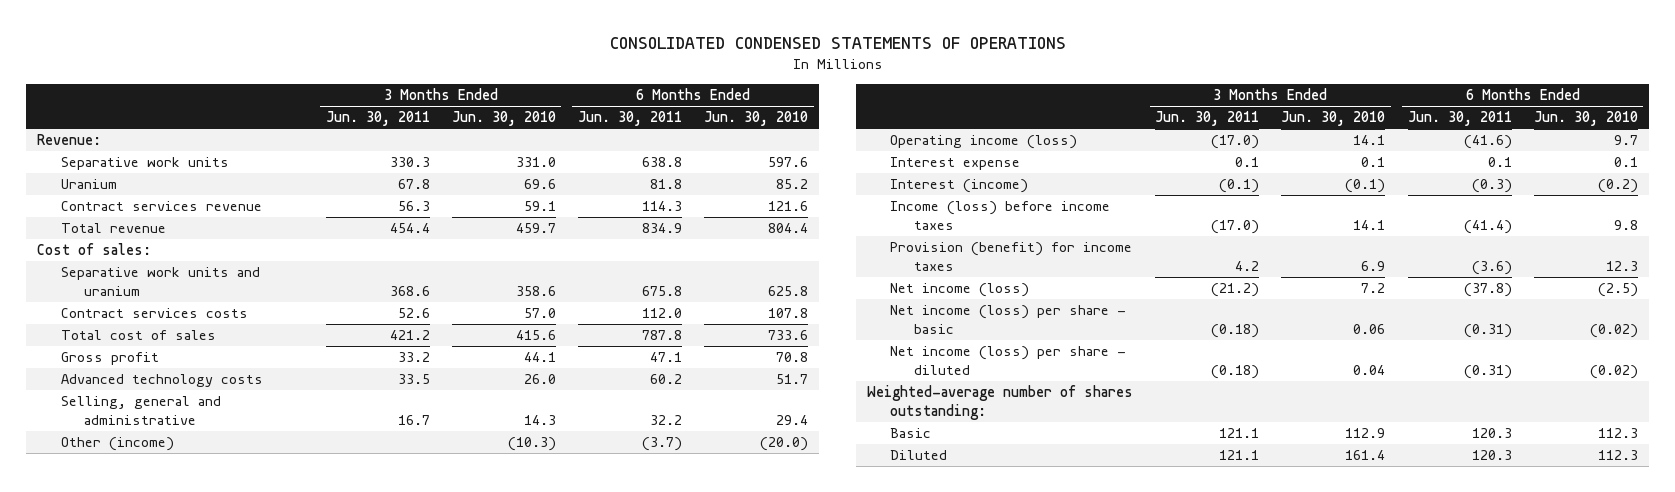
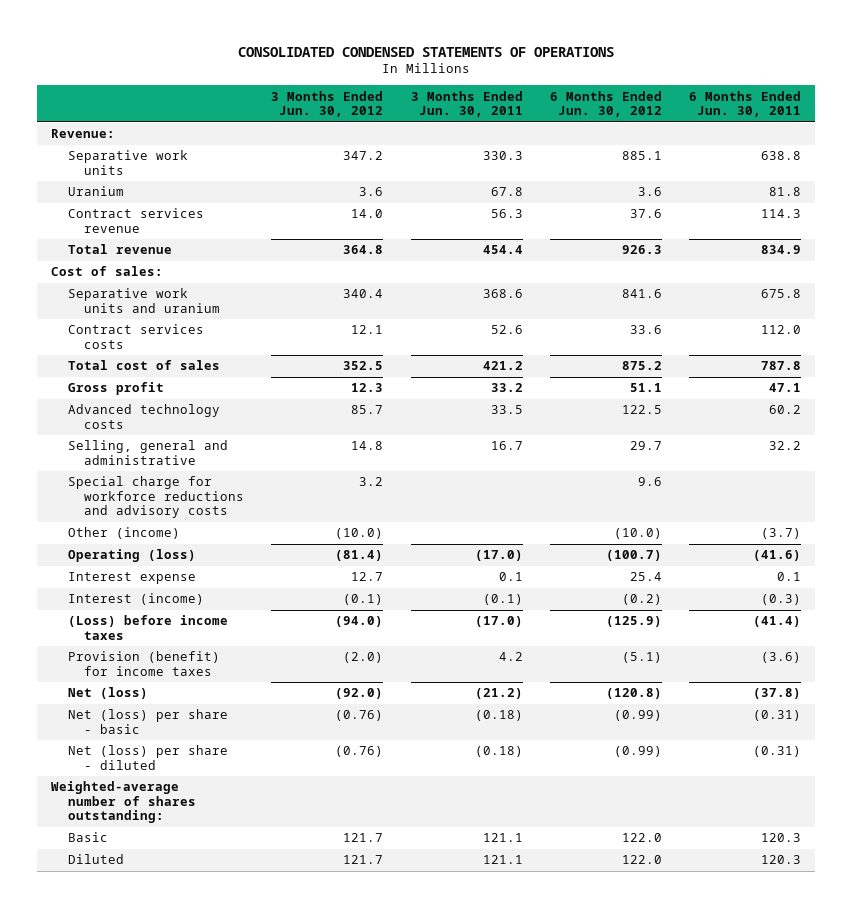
[451,111,556,127] Jun. 30, 2010 -> none
[704,111,809,127] Jun. 30, 2010 -> none
none -> [271,90,384,118] 3 Months Ended Jun. 30, 2012
none -> [550,90,663,118] 6 Months Ended Jun. 30, 2012
none -> [67,476,245,518] Special charge for workforce reductions and advisory costs
[890,135,1078,150] Operating income (loss) -> [67,549,196,563] Operating (loss)
[890,201,1111,230] Income (loss) before income taxes -> [67,615,228,640] (Loss) before income taxes
[890,283,1030,298] Net income (loss) -> [67,687,148,700] Net (loss)
[890,305,1127,334] Net income (loss) per share - basic -> [67,709,228,734] Net (loss) per share - basic
[890,346,1127,375] Net income (loss) per share - diluted -> [67,745,228,770] Net (loss) per share - diluted

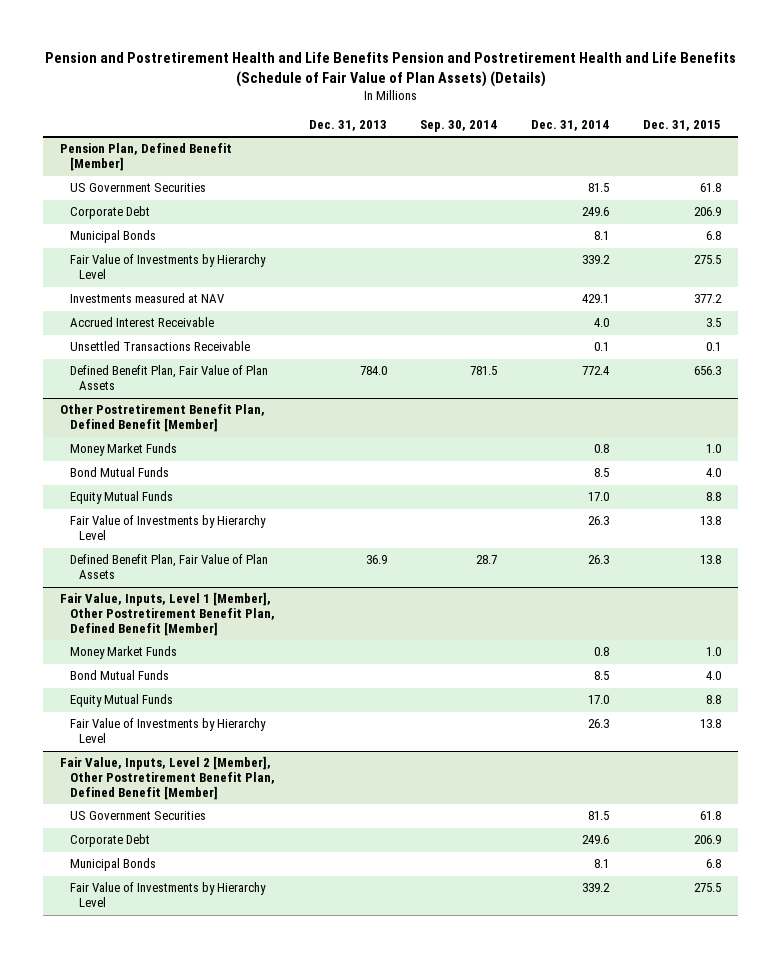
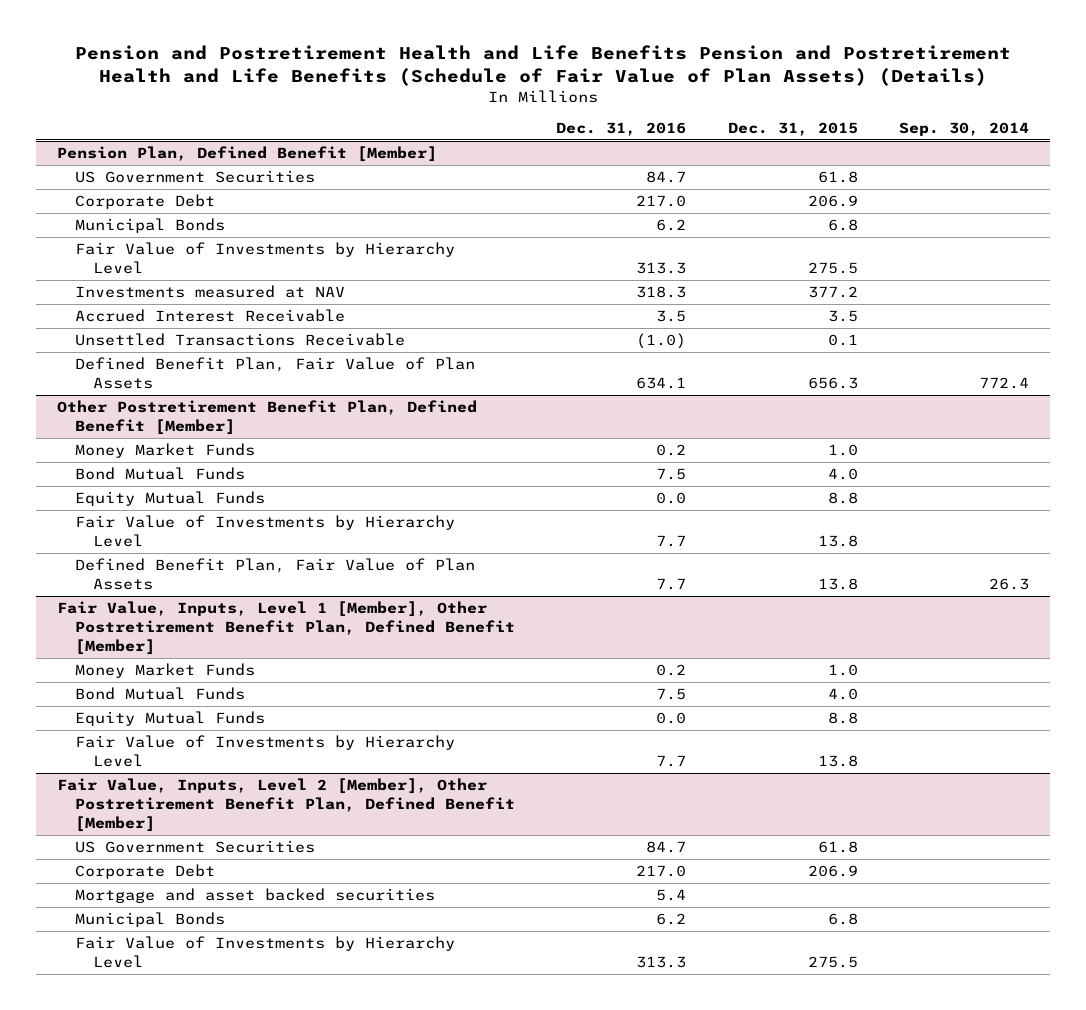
[308,120,387,132] Dec. 31, 2013 -> none
[531,120,610,132] Dec. 31, 2014 -> none
none -> [556,122,687,137] Dec. 31, 2016
[470,366,498,376] 781.5 -> [979,376,1030,389] 772.4
[476,555,498,565] 28.7 -> [989,577,1030,590] 26.3
none -> [75,887,436,903] Mortgage and asset backed securities

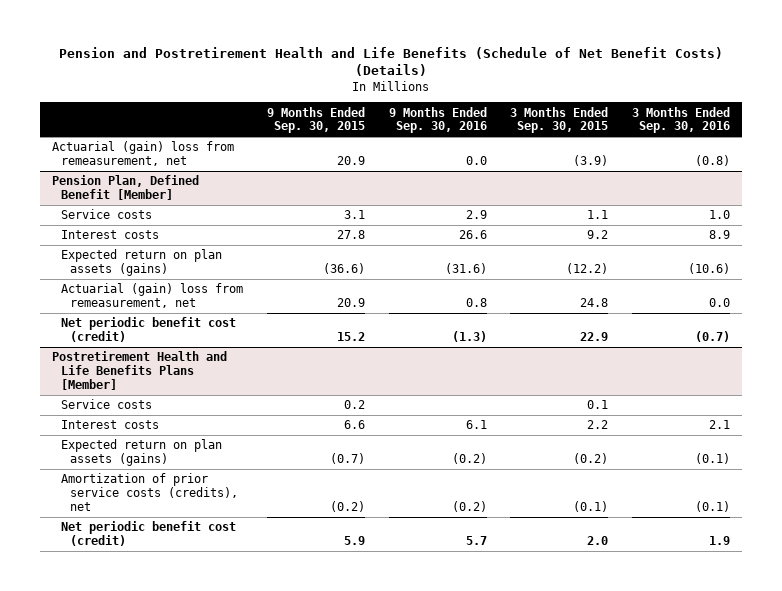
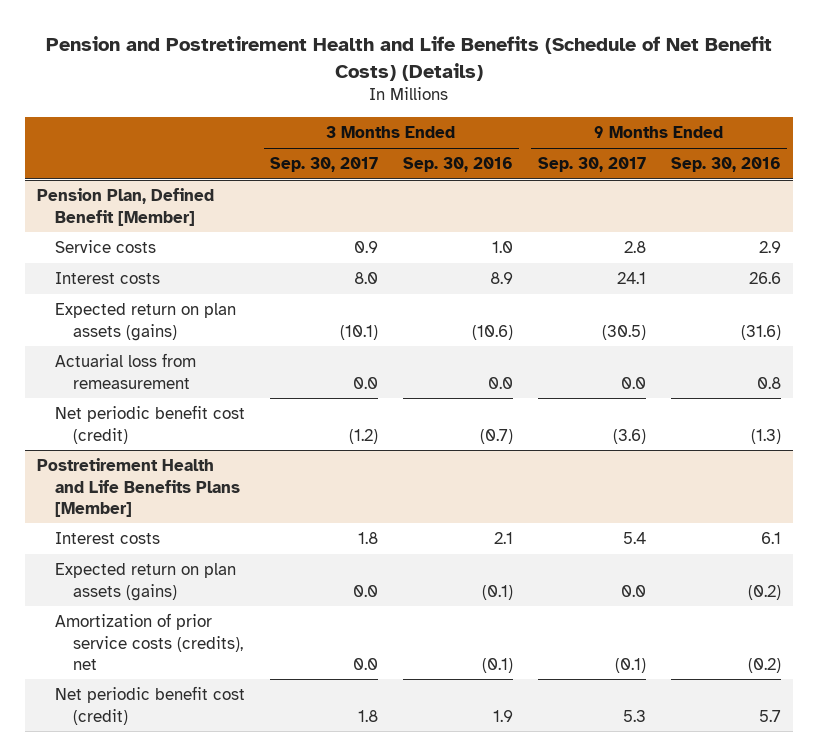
[266,106,365,134] 9 Months Ended Sep. 30, 2015 -> none
[510,106,609,134] 3 Months Ended Sep. 30, 2015 -> none
none -> [269,157,378,173] Sep. 30, 2017
none -> [537,157,646,173] Sep. 30, 2017
[51,141,234,167] Actuarial (gain) loss from remeasurement, net -> none
[61,283,244,309] Actuarial (gain) loss from remeasurement, net -> [55,353,197,389] Actuarial loss from remeasurement
[61,399,153,410] Service costs -> none

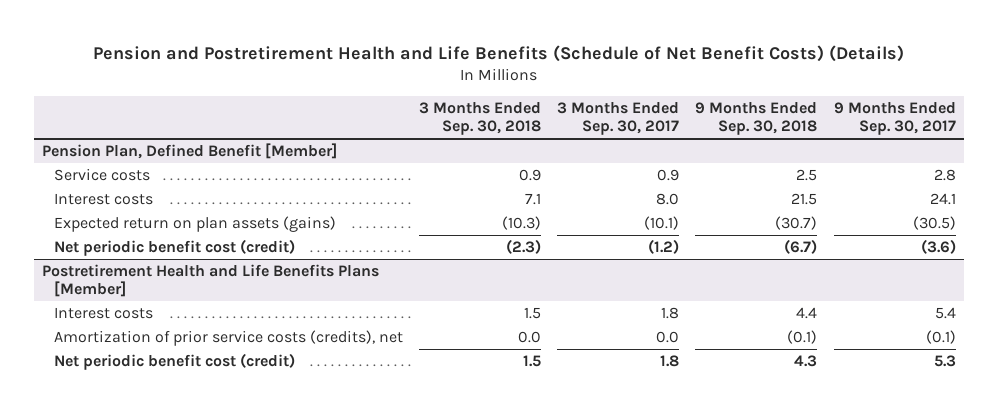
[402,157,513,173] Sep. 30, 2016 -> none
[670,157,781,173] Sep. 30, 2016 -> none
none -> [419,101,542,136] 3 Months Ended Sep. 30, 2018
none -> [695,101,818,136] 9 Months Ended Sep. 30, 2018
[55,353,197,389] Actuarial loss from remeasurement -> none
[55,563,237,601] Expected return on plan assets (gains) -> none

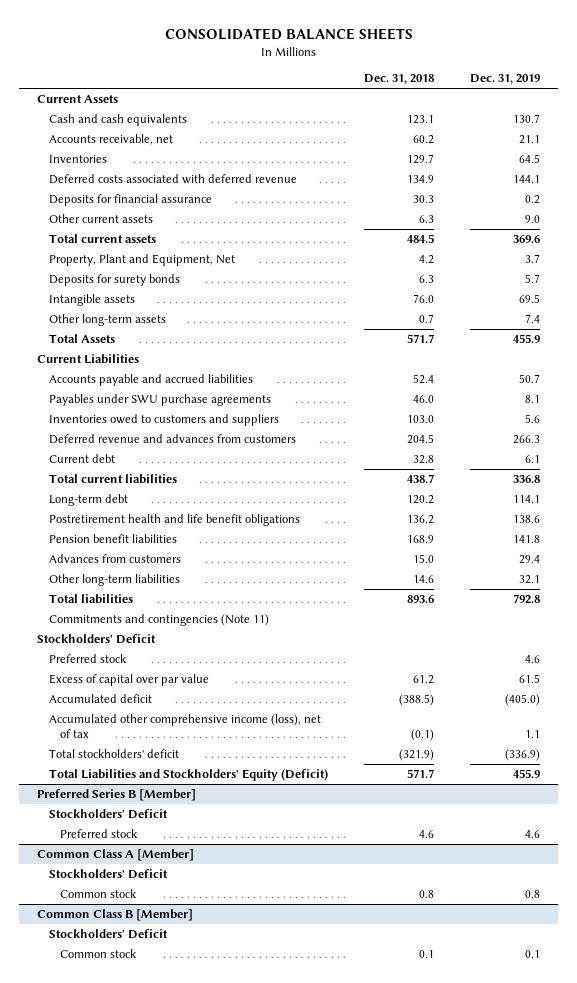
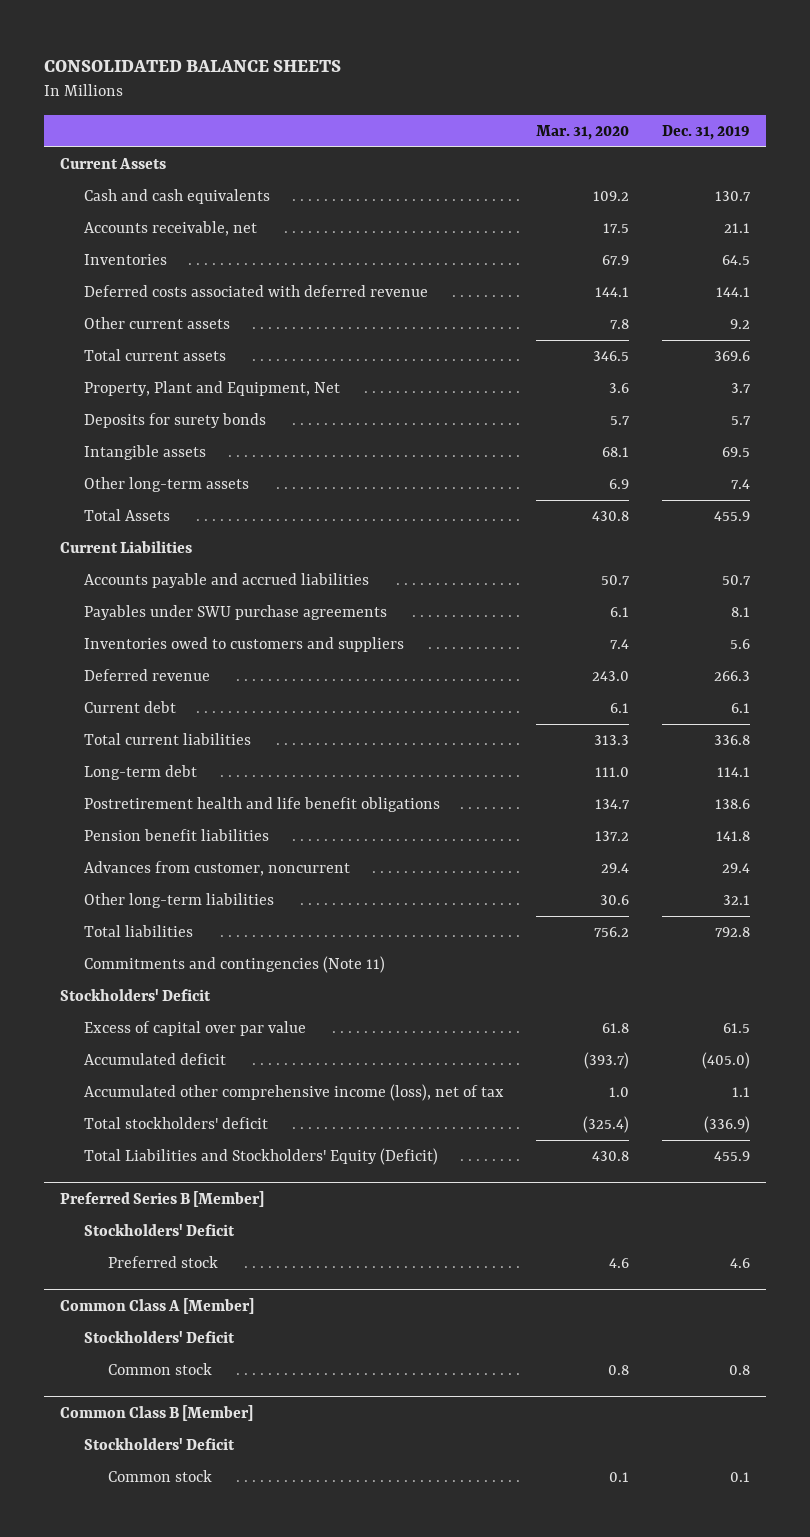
[363,74,434,85] Dec. 31, 2018 -> none
none -> [536,124,630,140] Mar. 31, 2020
[48,194,212,207] Deposits for financial assurance -> none
[524,215,540,224] 9.0 -> [729,319,750,330] 9.2
[48,434,296,445] Deferred revenue and advances from customers -> [83,669,210,682] Deferred revenue
[48,554,181,564] Advances from customers -> [83,861,350,877] Advances from customer, noncurrent
[48,654,127,664] Preferred stock -> none

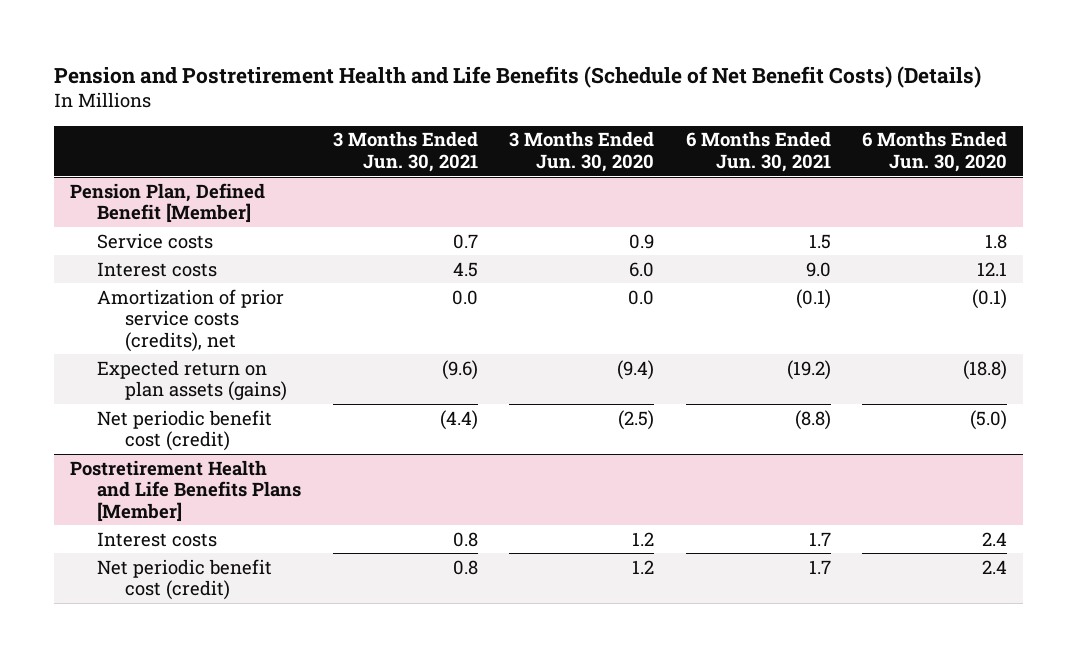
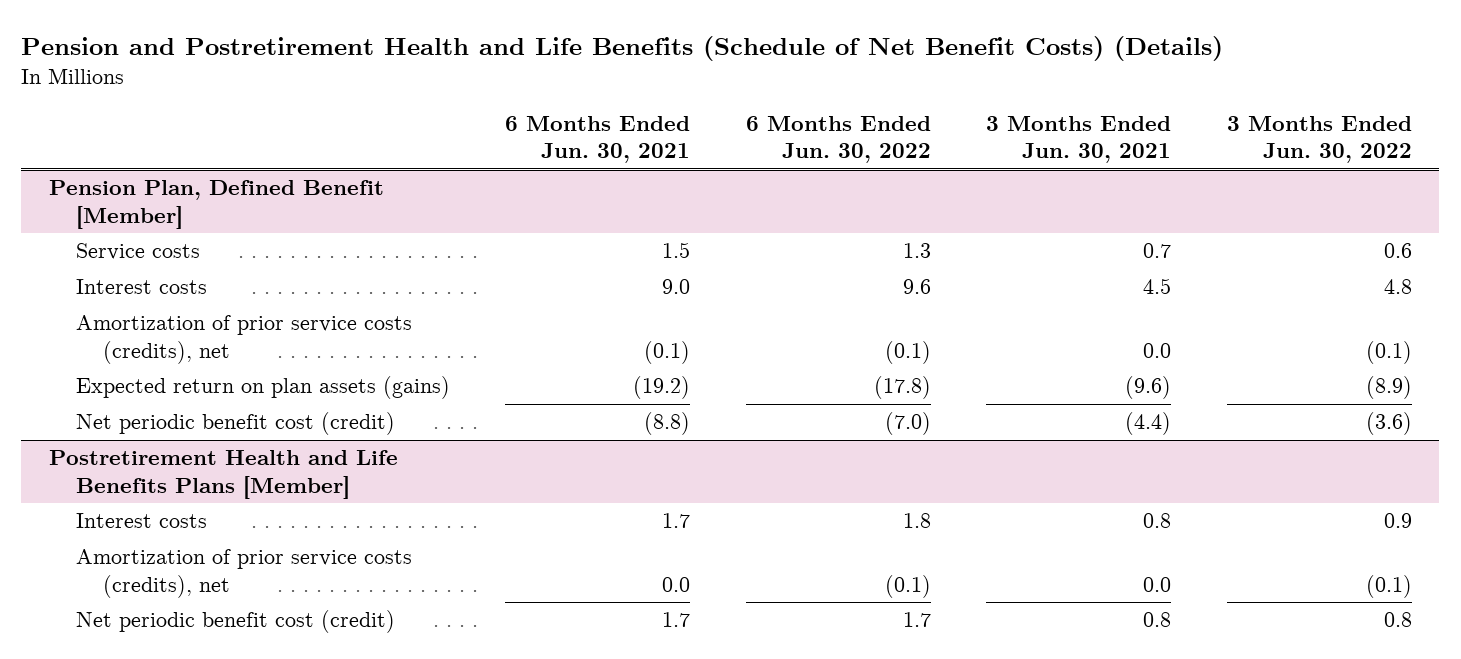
[509,131,655,172] 3 Months Ended Jun. 30, 2020 -> none
[862,131,1008,172] 6 Months Ended Jun. 30, 2020 -> none
none -> [745,115,931,164] 6 Months Ended Jun. 30, 2022
none -> [1226,115,1412,164] 3 Months Ended Jun. 30, 2022
none -> [76,549,413,598] Amortization of prior service costs (credits), net

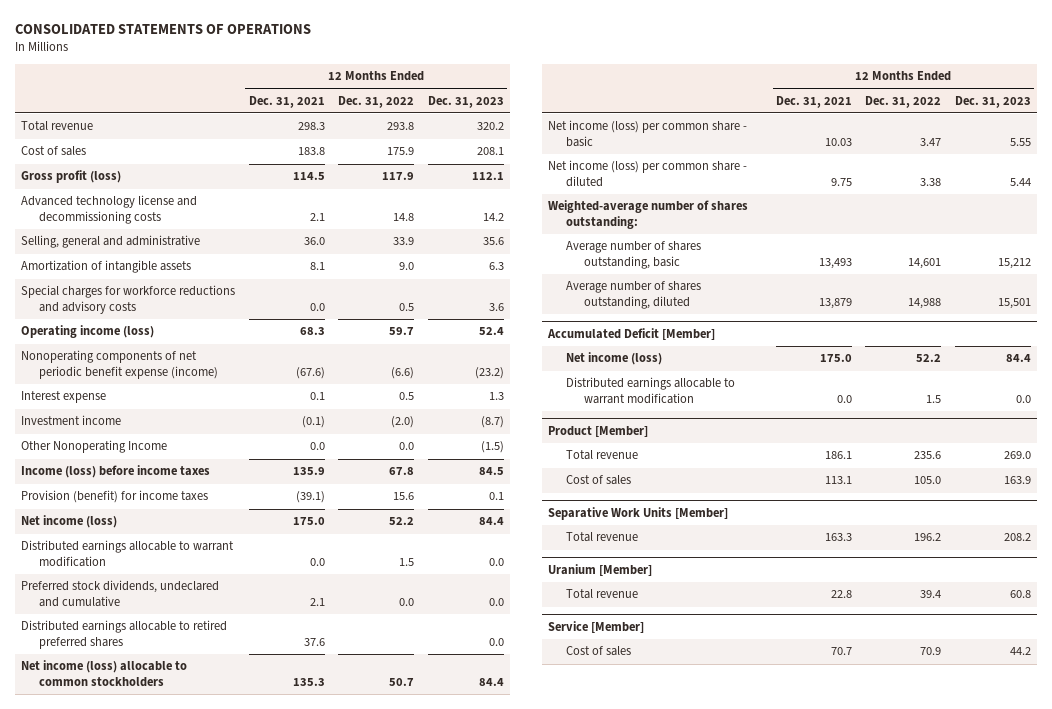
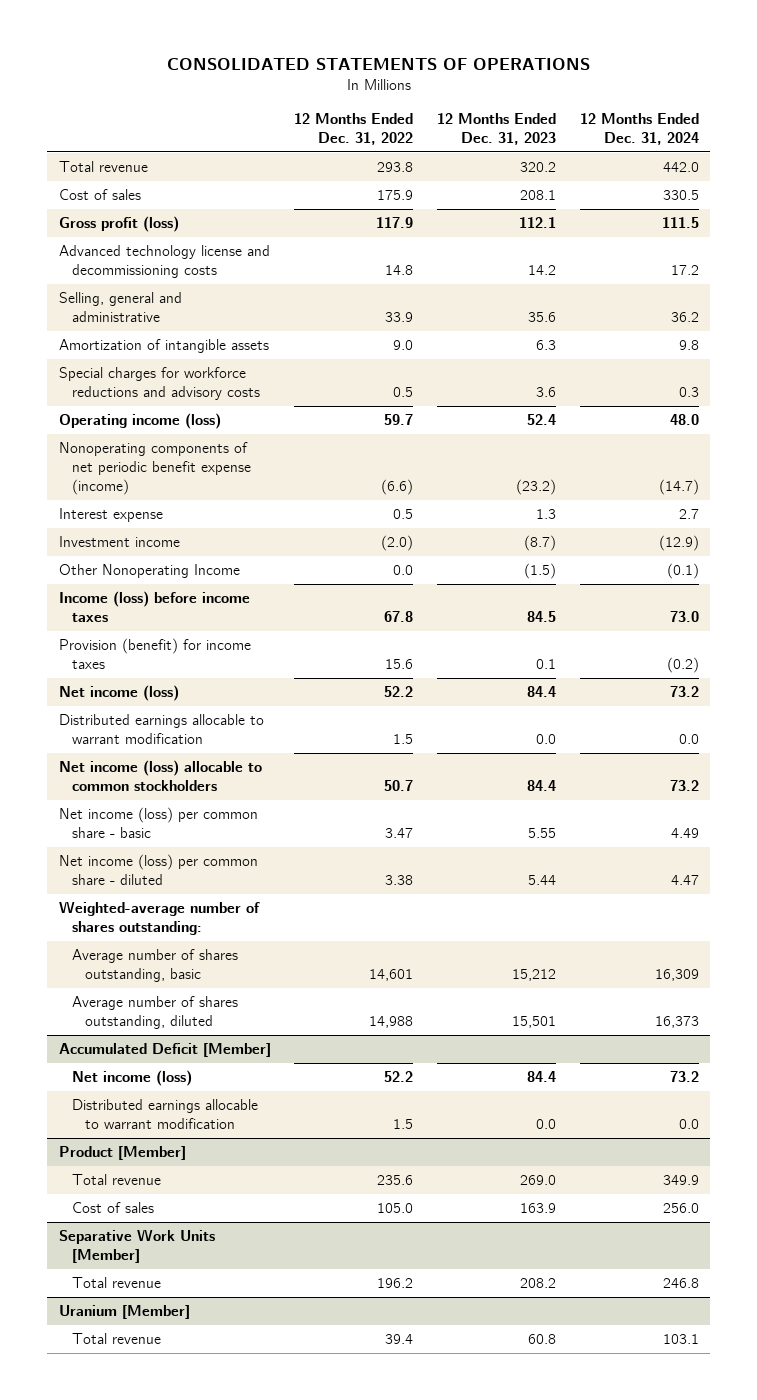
[248,95,325,108] Dec. 31, 2021 -> none
none -> [579,113,699,145] 12 Months Ended Dec. 31, 2024
[21,580,220,608] Preferred stock dividends, undeclared and cumulative -> none
[21,620,228,650] Distributed earnings allocable to retired preferred shares -> none
[548,621,645,634] Service [Member] -> none
[566,646,632,657] Cost of sales -> none

